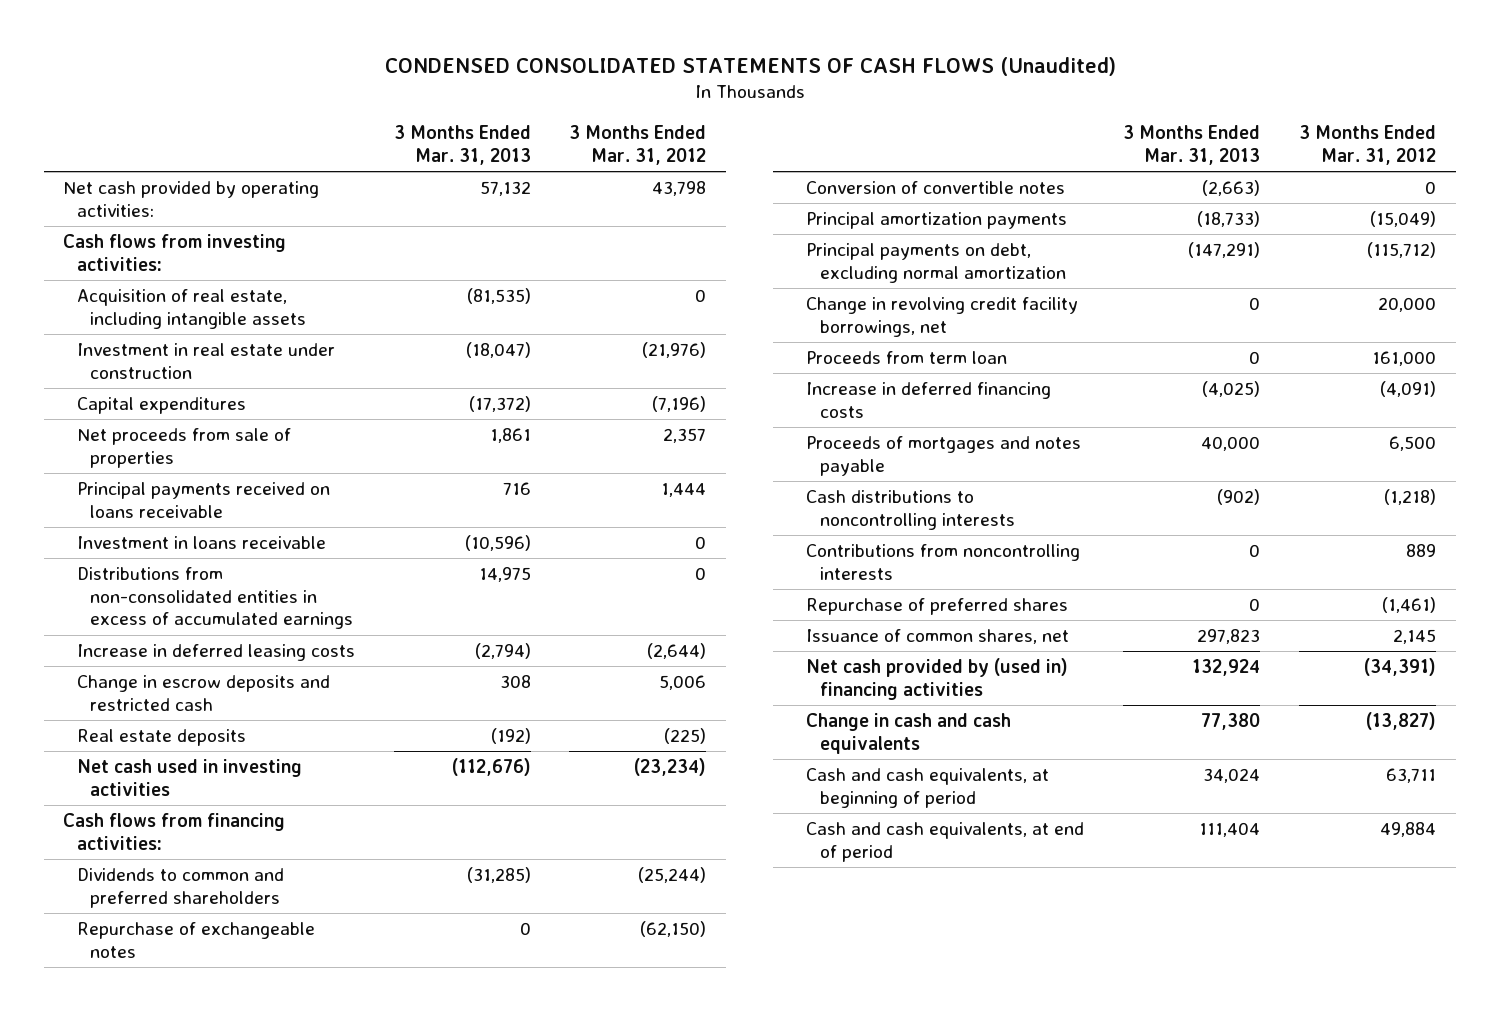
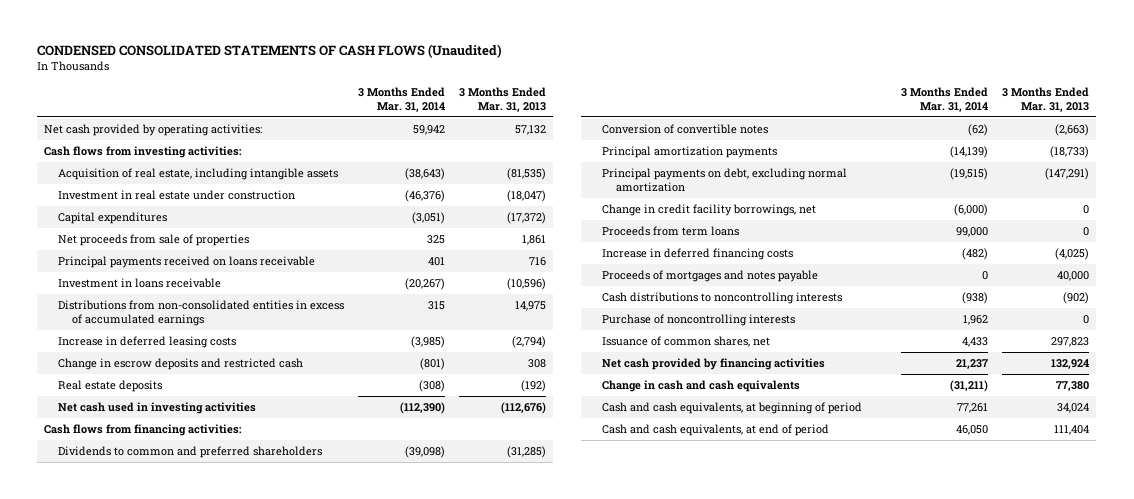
[569,125,707,166] 3 Months Ended Mar. 31, 2012 -> none
none -> [358,86,446,112] 3 Months Ended Mar. 31, 2014
[76,922,315,958] Repurchase of exchangeable notes -> none
[806,297,1079,337] Change in revolving credit facility borrowings, net -> [601,203,816,216] Change in credit facility borrowings, net
[806,351,1008,365] Proceeds from term loan -> [601,225,739,236] Proceeds from term loans
[806,544,1081,580] Contributions from noncontrolling interests -> none
[806,598,1069,616] Repurchase of preferred shares -> none
none -> [601,313,795,326] Purchase of noncontrolling interests
[806,658,1069,700] Net cash provided by (used in) financing activities -> [601,357,825,370] Net cash provided by financing activities

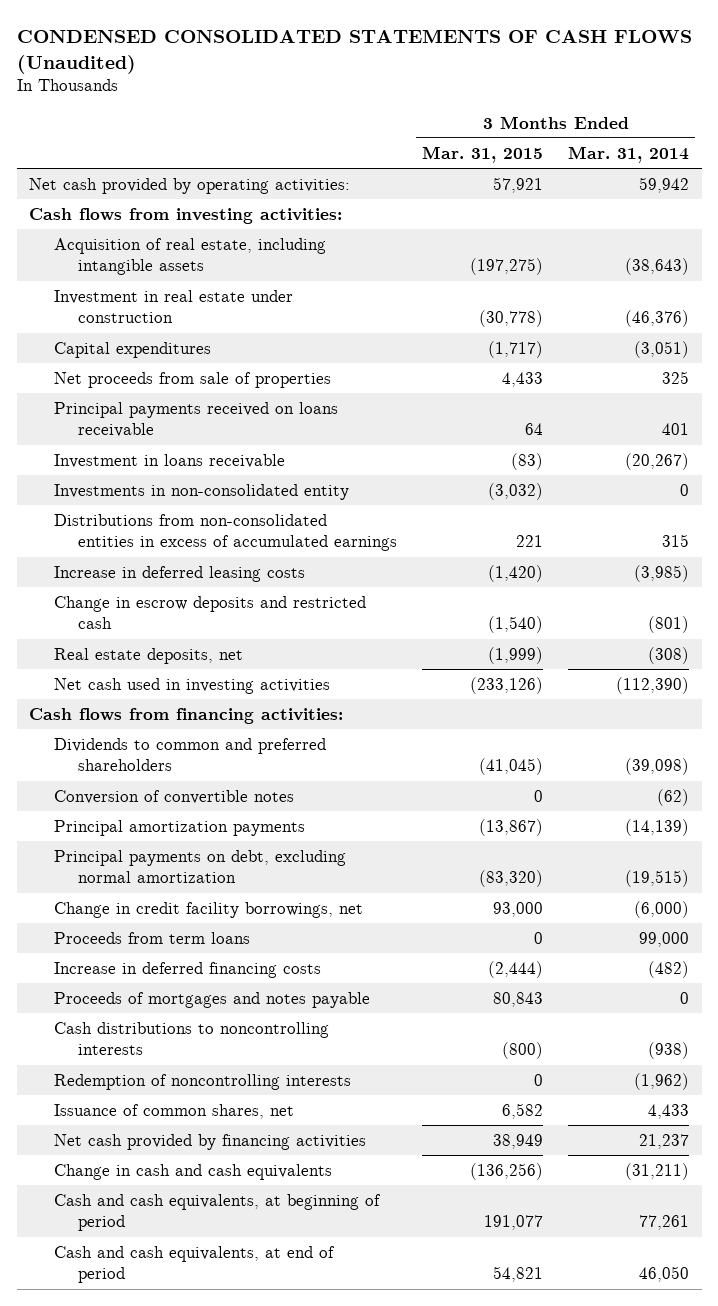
[458,86,546,112] 3 Months Ended Mar. 31, 2013 -> none
none -> [422,145,544,163] Mar. 31, 2015
none -> [53,483,349,500] Investments in non-consolidated entity
[58,379,163,392] Real estate deposits -> [53,647,243,664] Real estate deposits, net
[601,313,795,326] Purchase of noncontrolling interests -> [53,1073,351,1090] Redemption of noncontrolling interests
[963,314,989,325] 1,962 -> [634,1072,690,1090] (1,962)

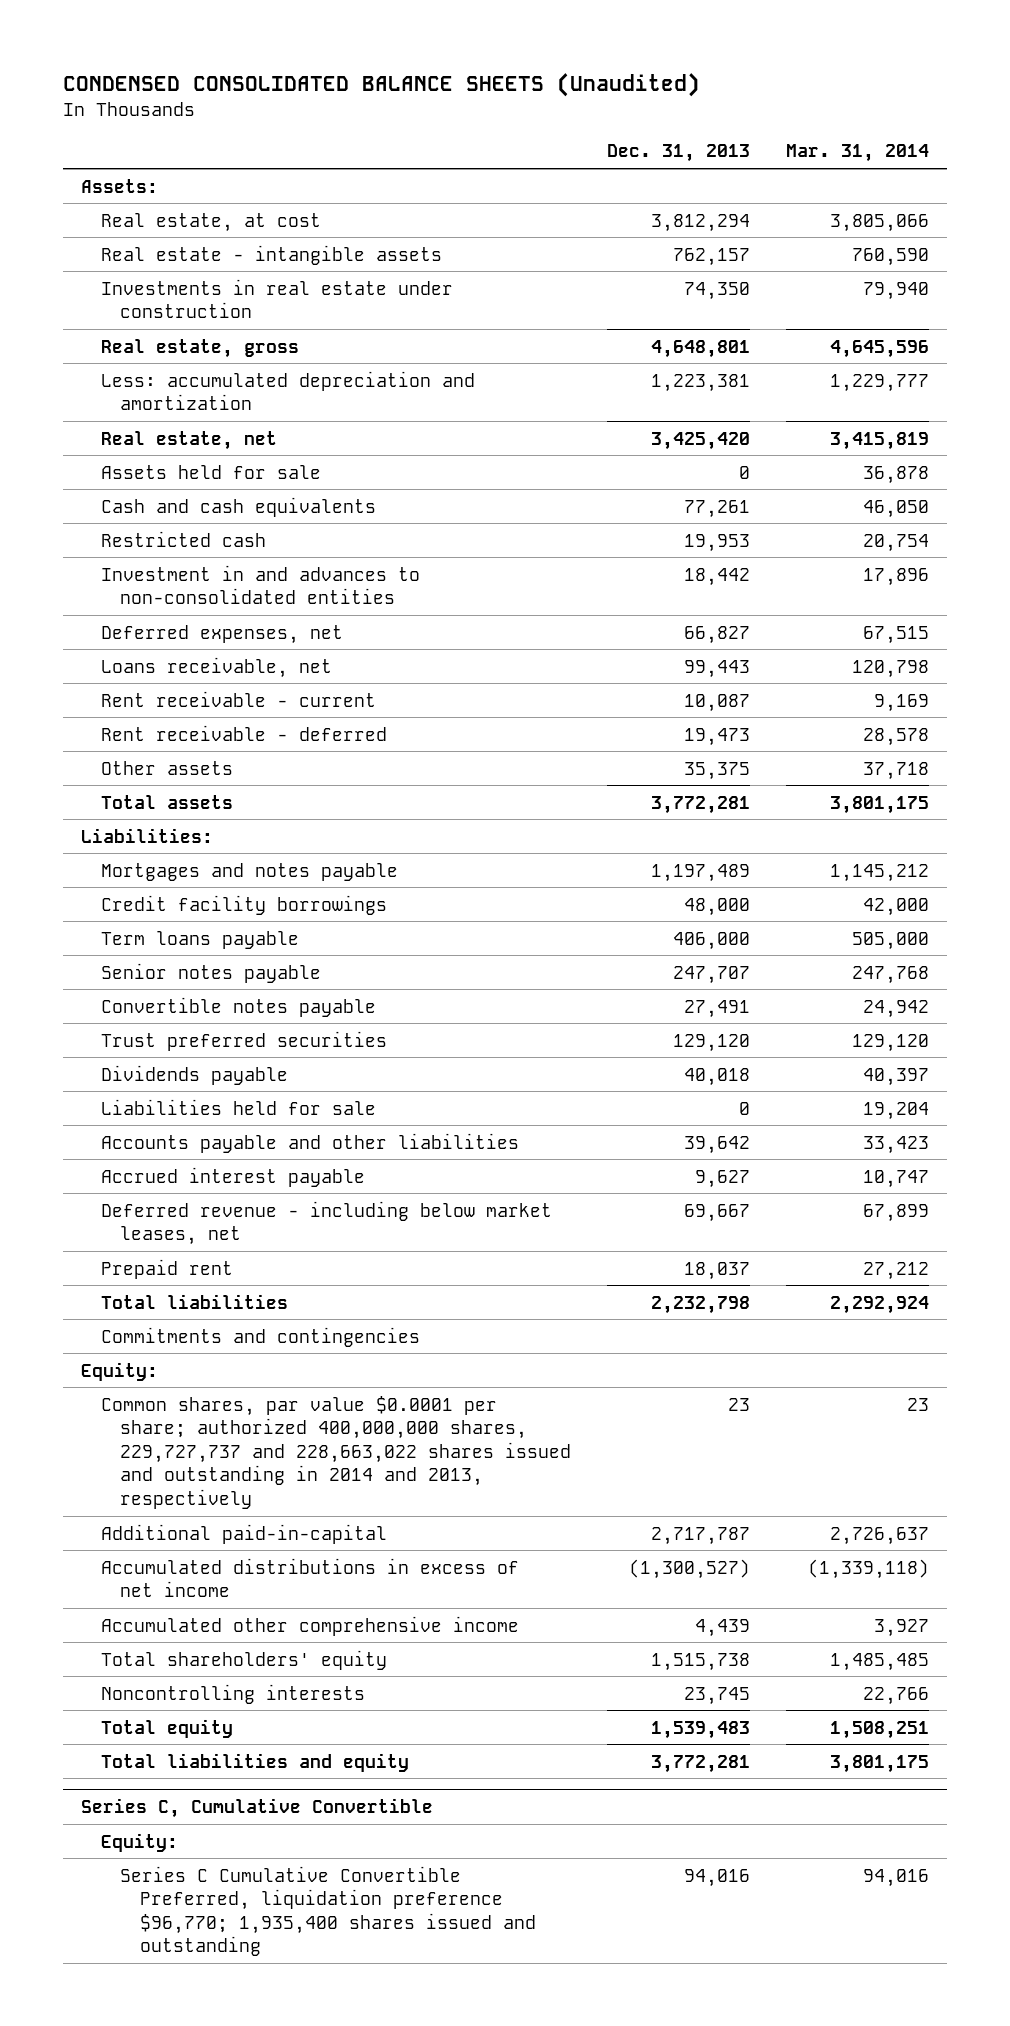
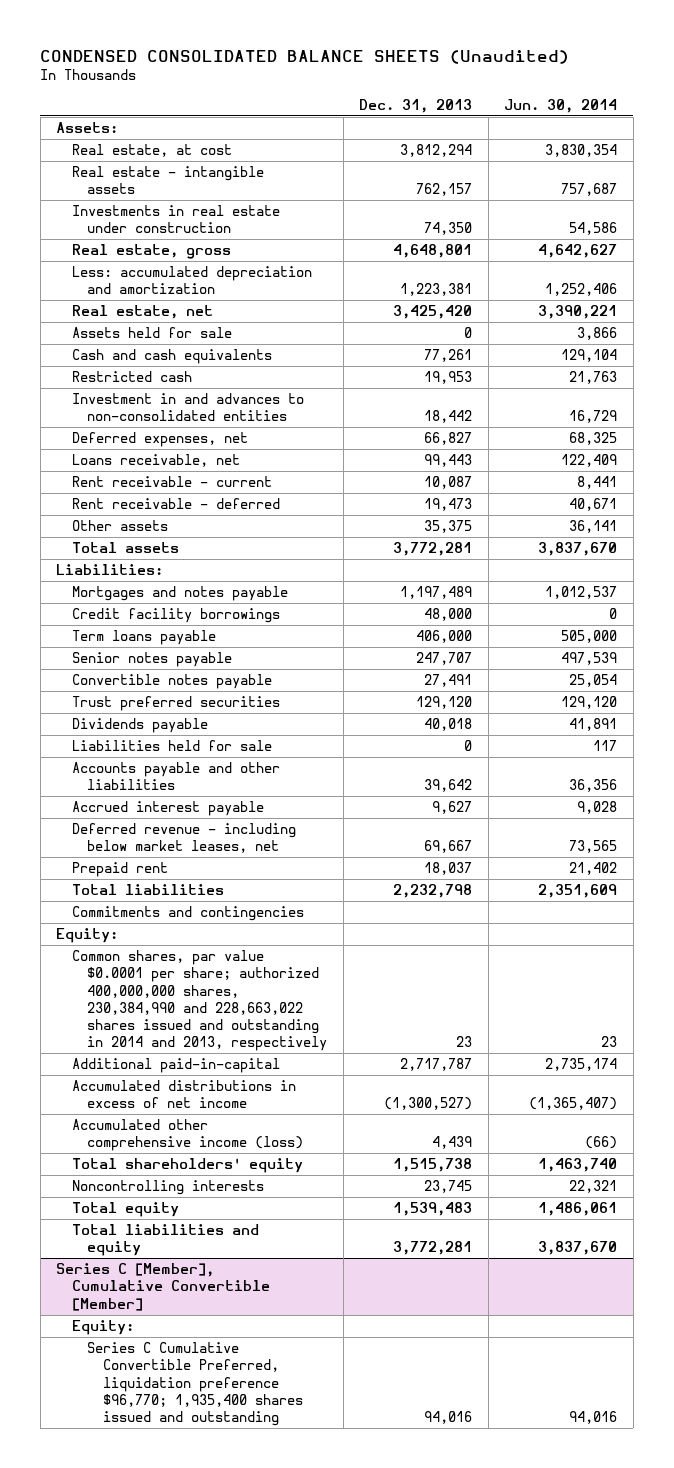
[786,144,930,163] Mar. 31, 2014 -> none
none -> [504,98,618,113] Jun. 30, 2014
[100,1395,572,1509] Common shares, par value $0.0001 per share; authorized 400,000,000 shares, 229,727,737 and 228,663,022 shares issued and outstanding in 2014 and 2013, respectively -> [71,950,328,1051] Common shares, par value $0.0001 per share; authorized 400,000,000 shares, 230,384,990 and 228,663,022 shares issued and outstanding in 2014 and 2013, respectively
[100,1615,519,1636] Accumulated other comprehensive income -> [71,1119,304,1152] Accumulated other comprehensive income (loss)
[81,1798,434,1819] Series C, Cumulative Convertible -> [56,1263,270,1311] Series C [Member], Cumulative Convertible [Member]

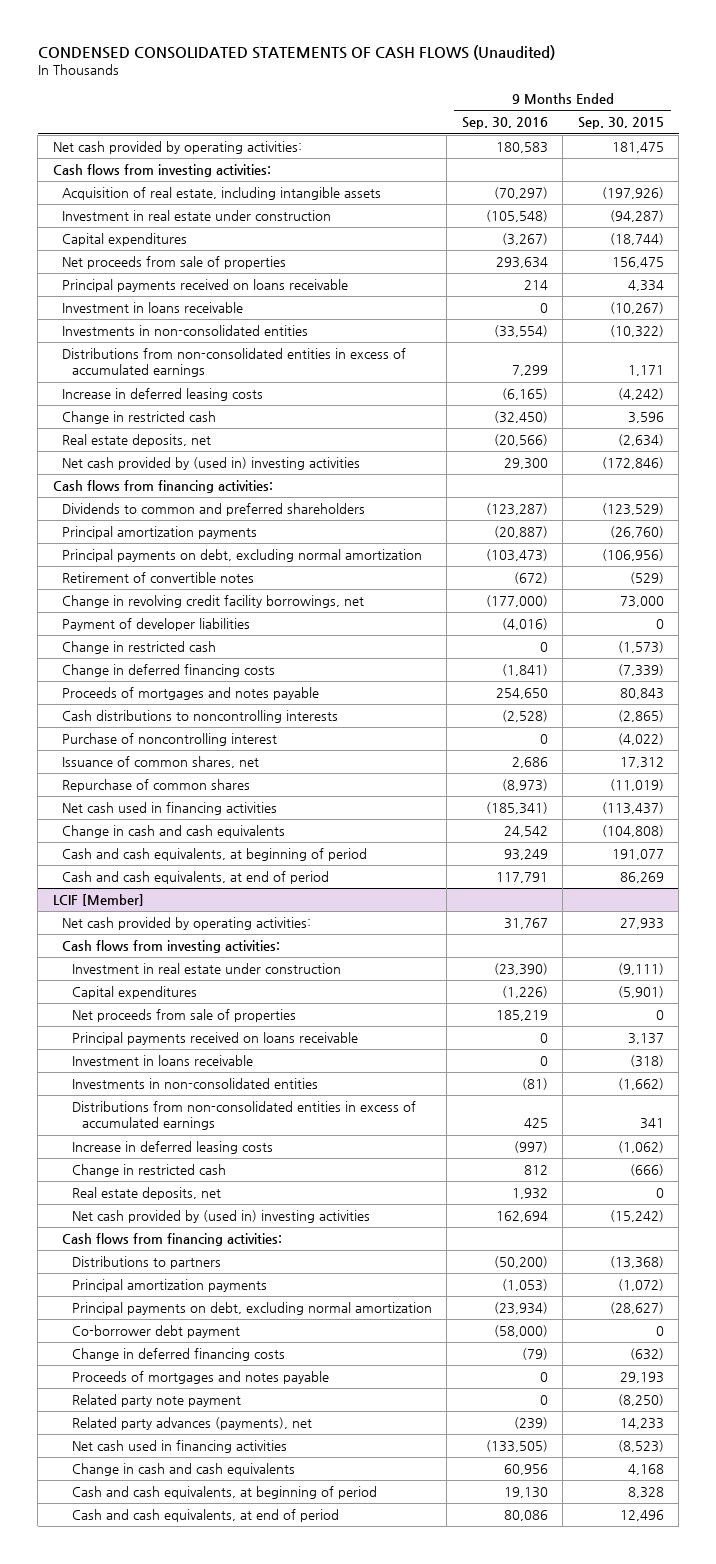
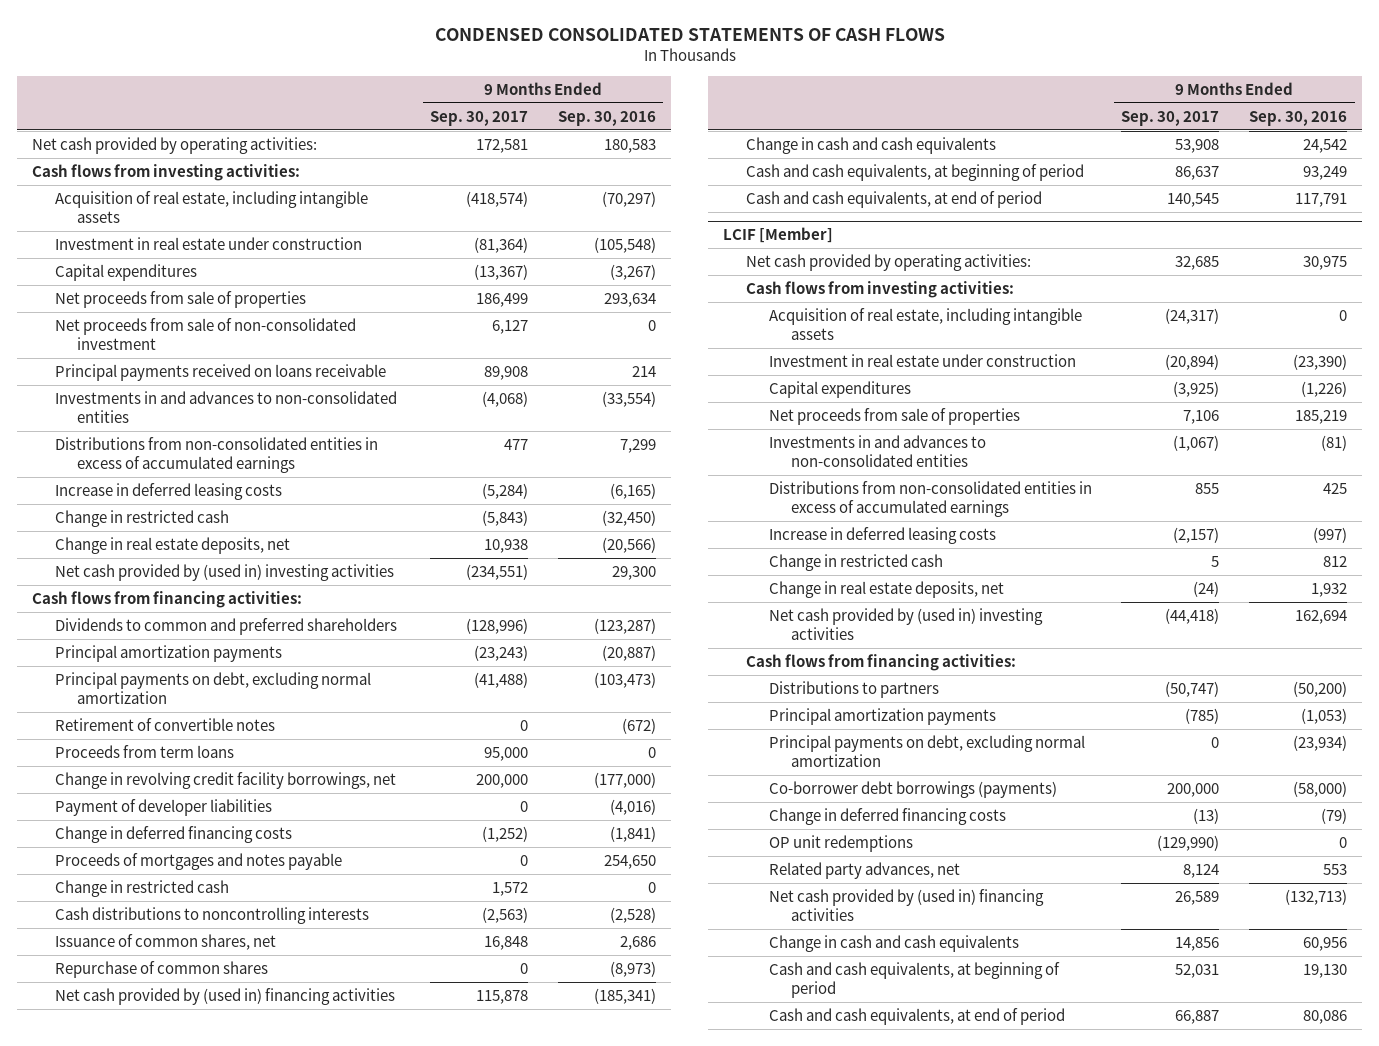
[37,45,555,61] CONDENSED CONSOLIDATED STATEMENTS OF CASH FLOWS (Unaudited) -> [434,27,945,41] CONDENSED CONSOLIDATED STATEMENTS OF CASH FLOWS
[577,117,664,130] Sep. 30, 2015 -> none
none -> [430,110,529,126] Sep. 30, 2017
none -> [54,317,356,350] Net proceeds from sale of non-consolidated investment
[62,302,244,314] Investment in loans receivable -> none
[62,325,309,337] Investments in non-consolidated entities -> [54,390,397,423] Investments in and advances to non-consolidated entities
[62,434,212,448] Real estate deposits, net -> [54,536,290,554] Change in real estate deposits, net
none -> [54,744,234,758] Proceeds from term loans
[62,641,217,655] Change in restricted cash -> [54,879,229,897] Change in restricted cash
[62,733,278,747] Purchase of noncontrolling interest -> none
[62,802,278,816] Net cash used in financing activities -> [54,987,395,1005] Net cash provided by (used in) financing activities
[503,918,548,930] 31,767 -> [1303,255,1348,270] 30,975
none -> [768,307,1082,340] Acquisition of real estate, including intangible assets
[72,1032,359,1046] Principal payments received on loans receivable -> none
[72,1055,254,1067] Investment in loans receivable -> none
[72,1078,319,1090] Investments in non-consolidated entities -> [768,434,986,467] Investments in and advances to non-consolidated entities
[72,1187,222,1201] Real estate deposits, net -> [768,580,1004,598] Change in real estate deposits, net
[72,1325,241,1339] Co-borrower debt payment -> [768,780,1057,798] Co-borrower debt borrowings (payments)
[72,1371,330,1385] Proceeds of mortgages and notes payable -> none
[72,1394,242,1408] Related party note payment -> none
none -> [768,834,913,852] OP unit redemptions
[72,1417,313,1431] Related party advances (payments), net -> [768,861,960,879] Related party advances, net
[513,1417,548,1430] (239) -> [1323,863,1348,875] 553
[72,1440,288,1454] Net cash used in financing activities -> [768,888,1044,921] Net cash provided by (used in) financing activities
[485,1440,548,1453] (133,505) -> [1285,888,1348,905] (132,713)

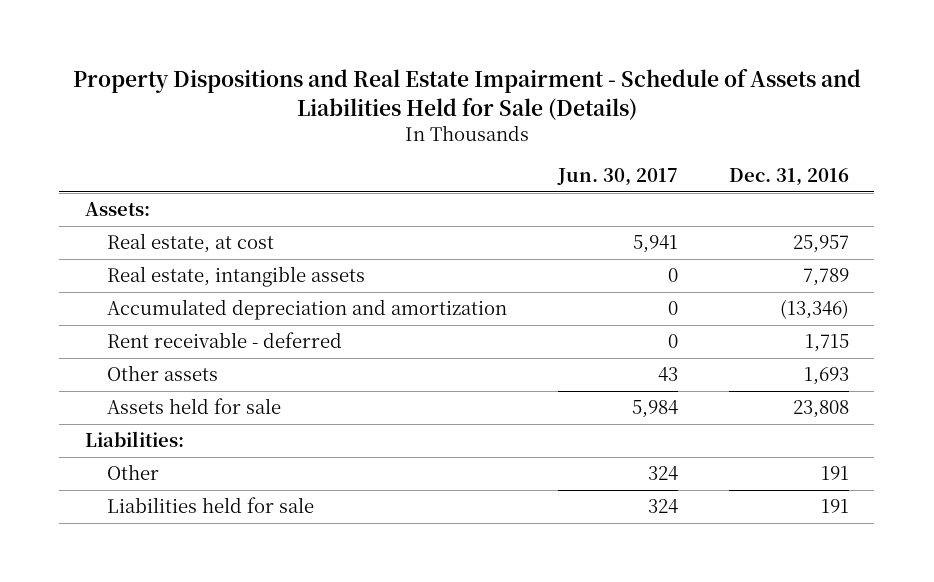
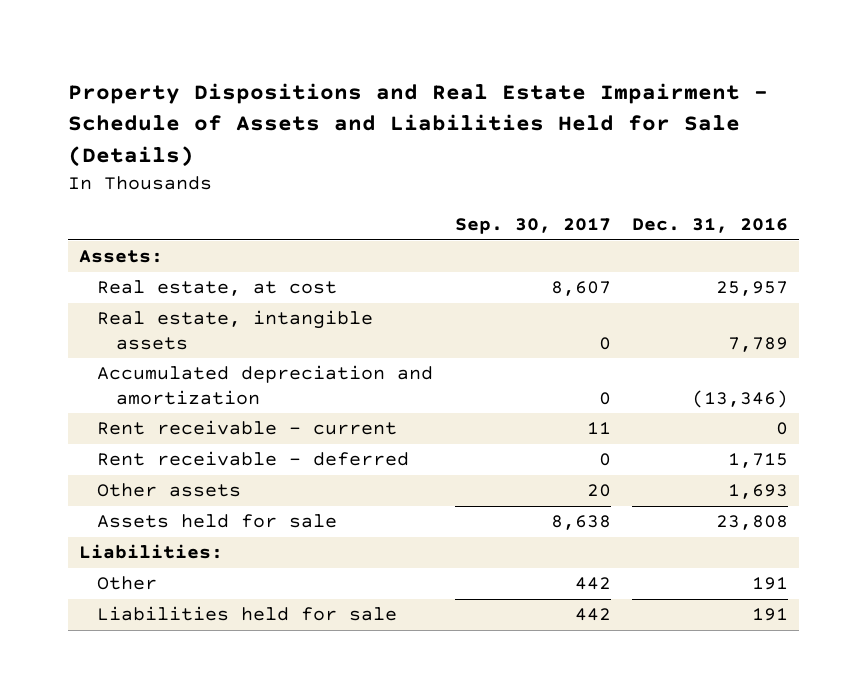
[556,168,678,187] Jun. 30, 2017 -> none
none -> [454,218,611,235] Sep. 30, 2017
none -> [97,420,398,436] Rent receivable - current

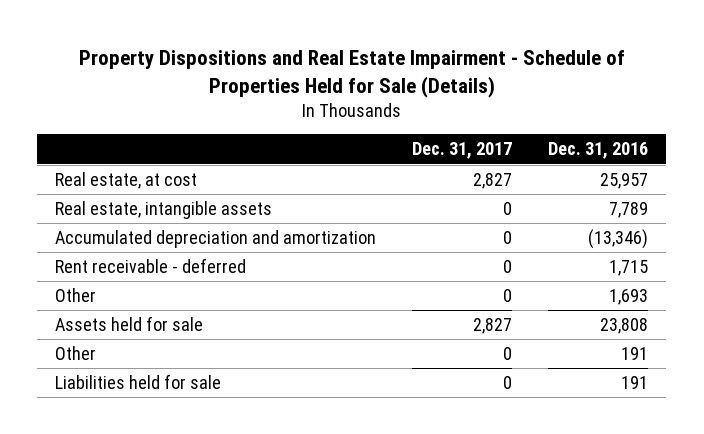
[67,83,768,167] Property Dispositions and Real Estate Impairment - Schedule of Assets and Liabilities Held for Sale (Details) -> [78,49,625,98] Property Dispositions and Real Estate Impairment - Schedule of Properties Held for Sale (Details)
[454,218,611,235] Sep. 30, 2017 -> none
none -> [412,142,513,160] Dec. 31, 2017
[78,250,163,264] Assets: -> none
[97,420,398,436] Rent receivable - current -> none
[97,483,242,498] Other assets -> [55,288,97,303] Other
[78,544,223,560] Liabilities: -> none

